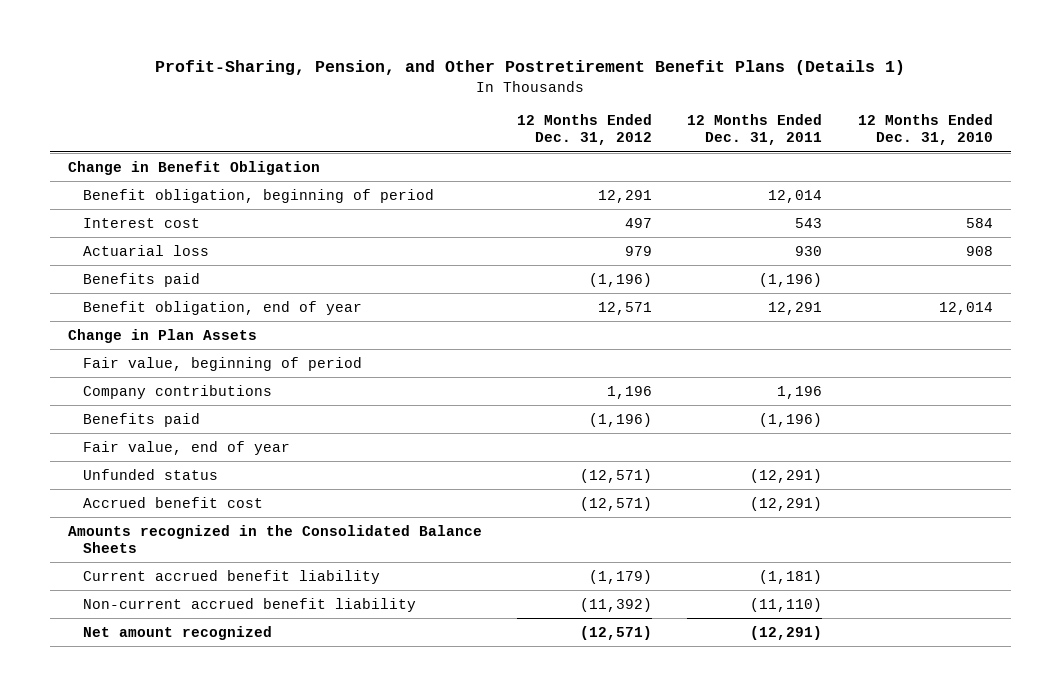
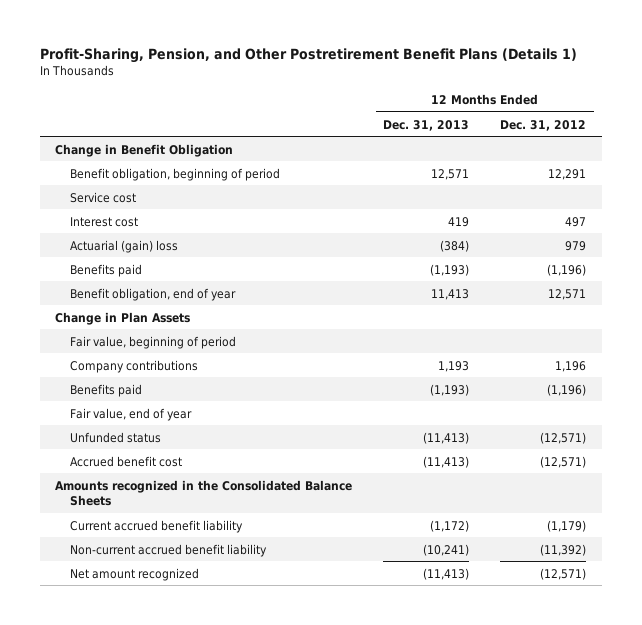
[687,114,823,146] 12 Months Ended Dec. 31, 2011 -> none
[857,114,993,146] 12 Months Ended Dec. 31, 2010 -> none
none -> [383,119,470,131] Dec. 31, 2013
none -> [69,191,136,203] Service cost
[82,244,209,256] Actuarial loss -> [69,239,178,253] Actuarial (gain) loss

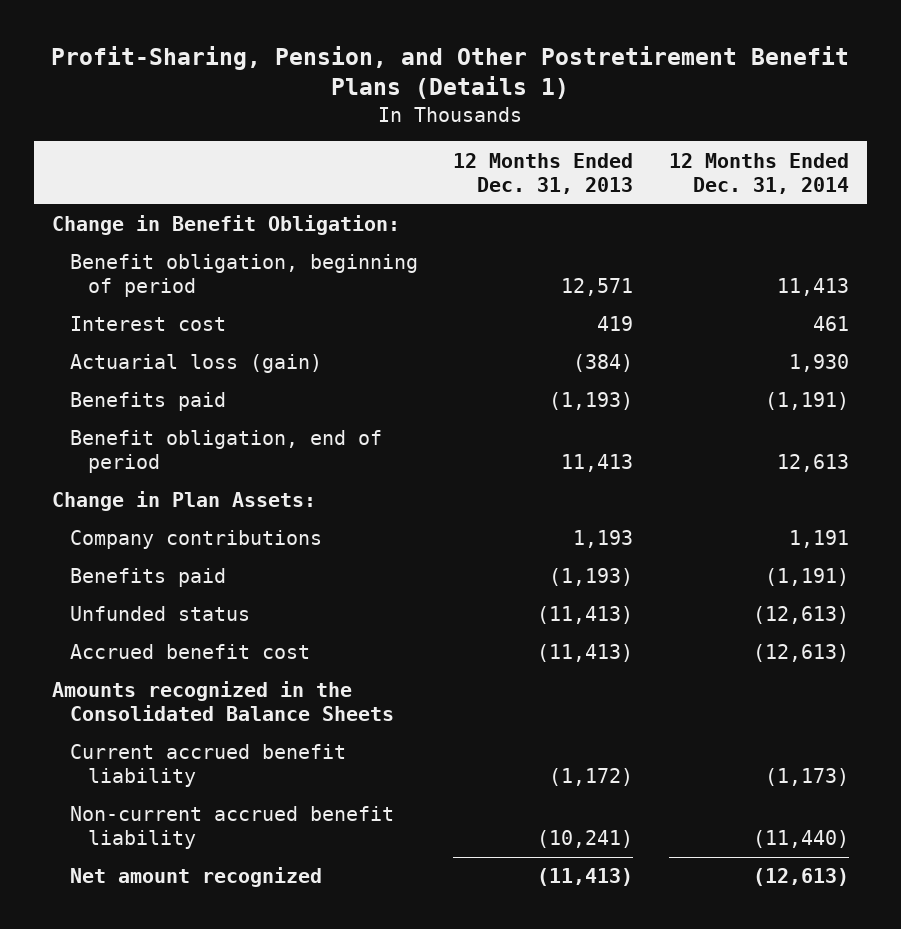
[500,119,587,131] Dec. 31, 2012 -> none
none -> [668,152,849,194] 12 Months Ended Dec. 31, 2014
[55,143,234,157] Change in Benefit Obligation -> [51,215,400,236] Change in Benefit Obligation:
[69,191,136,203] Service cost -> none
[69,239,178,253] Actuarial (gain) loss -> [69,354,322,374] Actuarial loss (gain)
[69,335,236,349] Fair value, beginning of period -> none
[69,287,236,301] Benefit obligation, end of year -> [69,430,382,474] Benefit obligation, end of period
[55,311,191,325] Change in Plan Assets -> [51,491,316,512] Change in Plan Assets:
[69,407,192,421] Fair value, end of year -> none

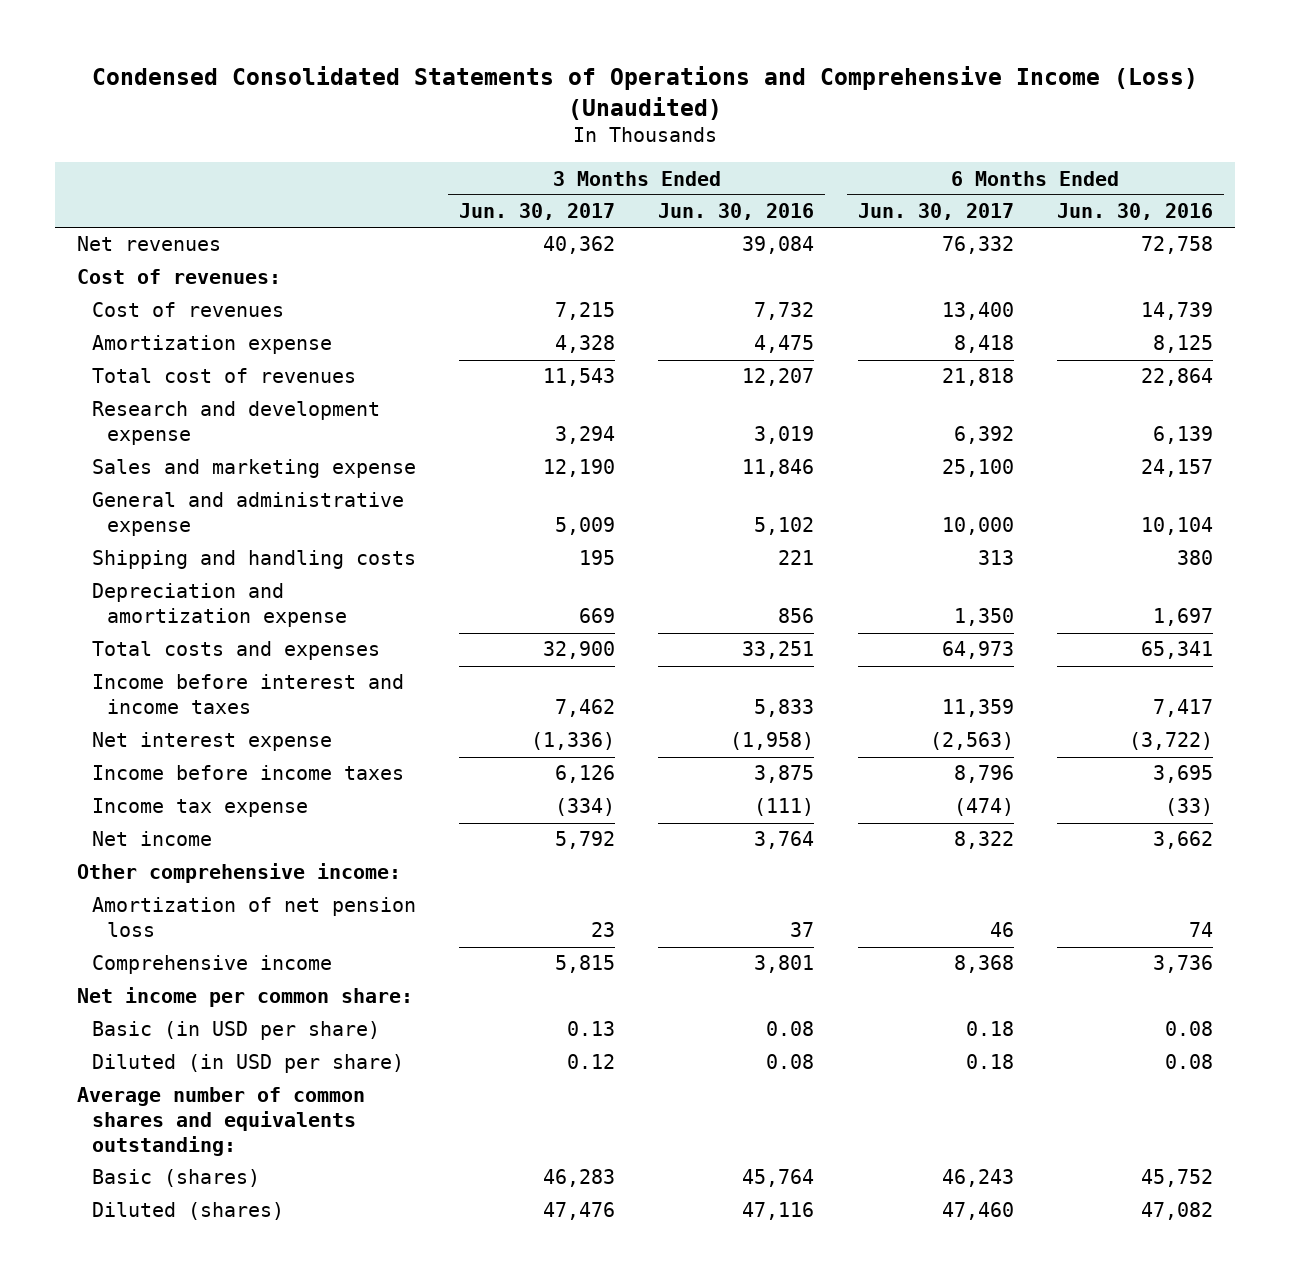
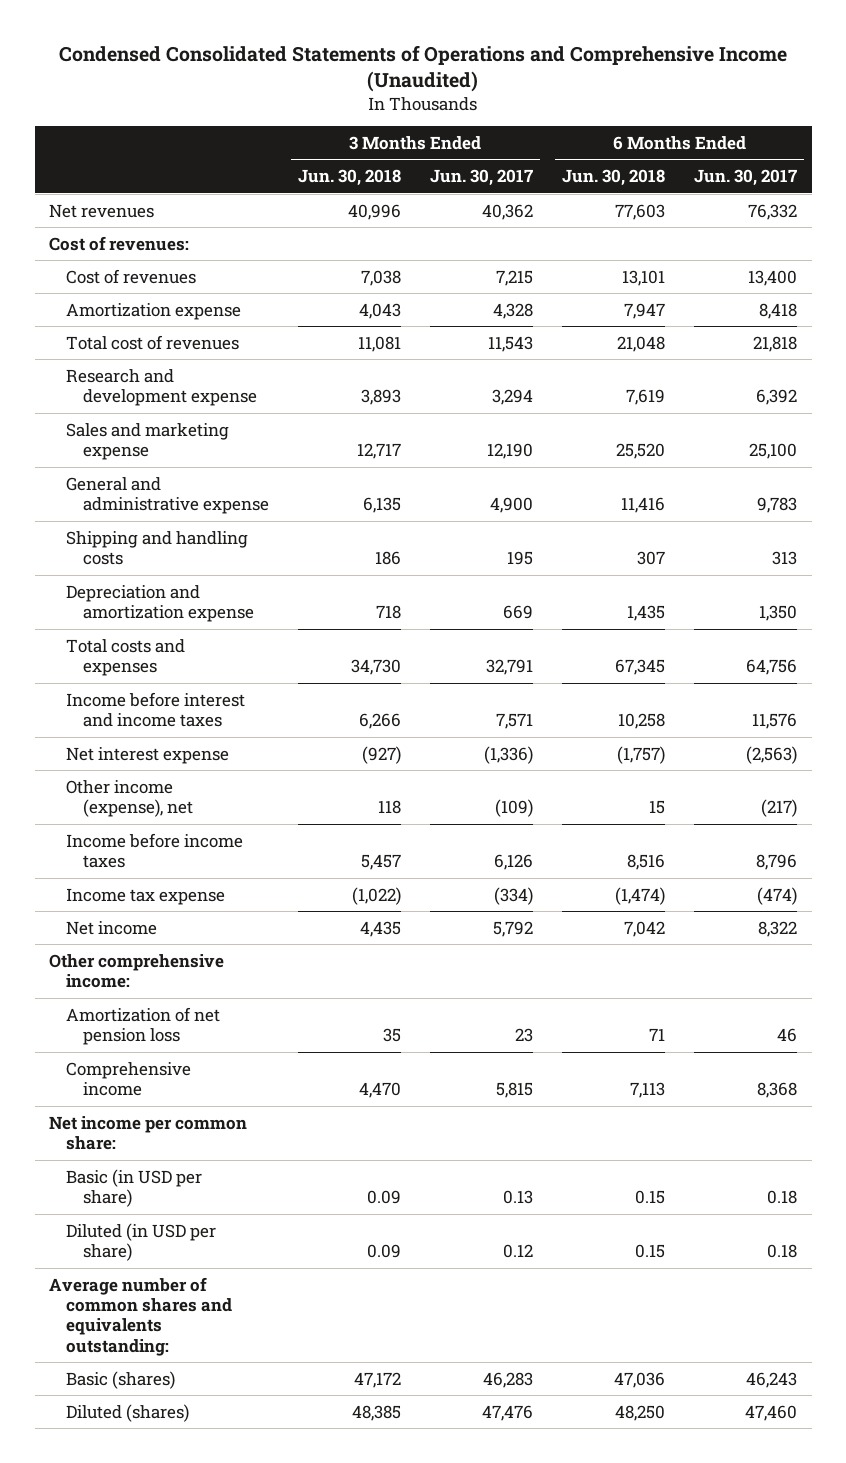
[91,66,1198,120] Condensed Consolidated Statements of Operations and Comprehensive Income (Loss) (Unaudited) -> [59,44,788,92] Condensed Consolidated Statements of Operations and Comprehensive Income (Unaudited)
[658,203,815,221] Jun. 30, 2016 -> none
[1056,203,1213,221] Jun. 30, 2016 -> none
none -> [297,169,401,187] Jun. 30, 2018
none -> [562,169,666,187] Jun. 30, 2018
[554,517,615,536] 5,009 -> [489,497,533,514] 4,900
[941,517,1014,536] 10,000 -> [757,497,798,514] 9,783
[542,641,615,660] 32,900 -> [485,659,533,676] 32,791
[941,641,1014,660] 64,973 -> [746,659,798,676] 64,756
[554,699,615,718] 7,462 -> [495,713,533,730] 7,571
[941,699,1014,718] 11,359 -> [752,713,798,730] 11,576
none -> [65,779,193,818] Other income (expense), net

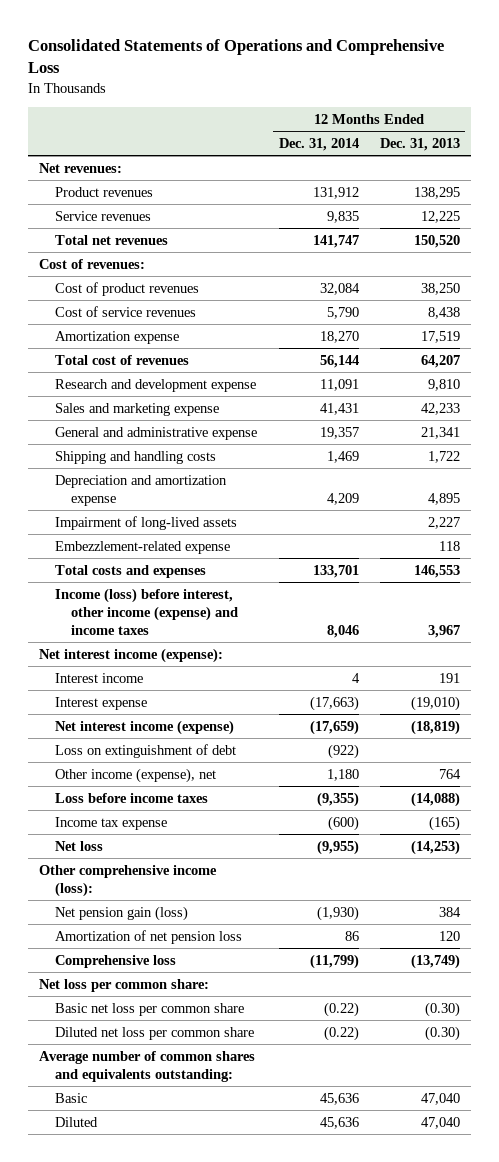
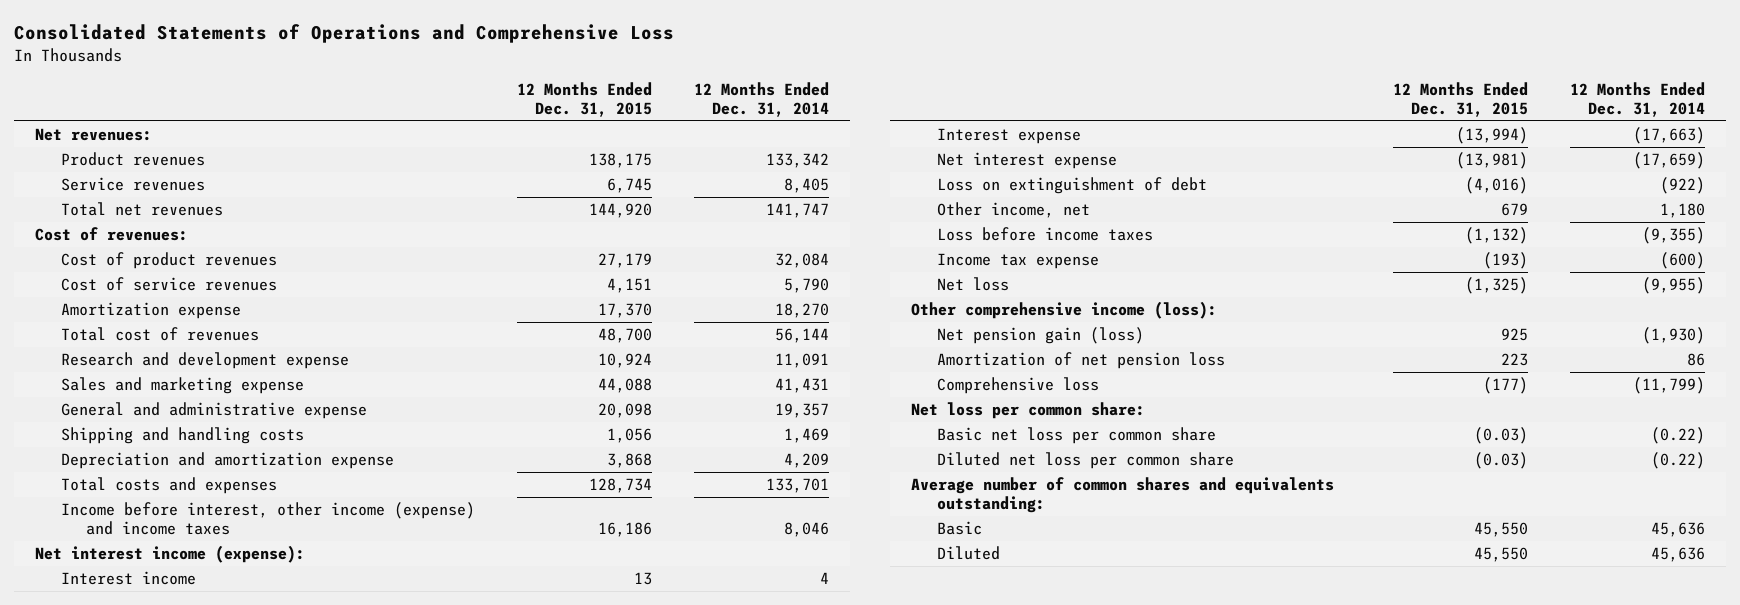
[379,138,460,152] Dec. 31, 2013 -> none
none -> [516,81,652,117] 12 Months Ended Dec. 31, 2015
[312,186,359,199] 131,912 -> [766,153,830,169] 133,342
[326,210,359,223] 9,835 -> [784,178,830,194] 8,405
[55,515,238,530] Impairment of long-lived assets -> none
[55,540,231,554] Embezzlement-related expense -> none
[55,587,239,636] Income (loss) before interest, other income (expense) and income taxes -> [60,502,475,536] Income before interest, other income (expense) and income taxes
[55,719,235,735] Net interest income (expense) -> [936,152,1117,170] Net interest expense
[55,767,217,783] Other income (expense), net -> [936,202,1090,219] Other income, net

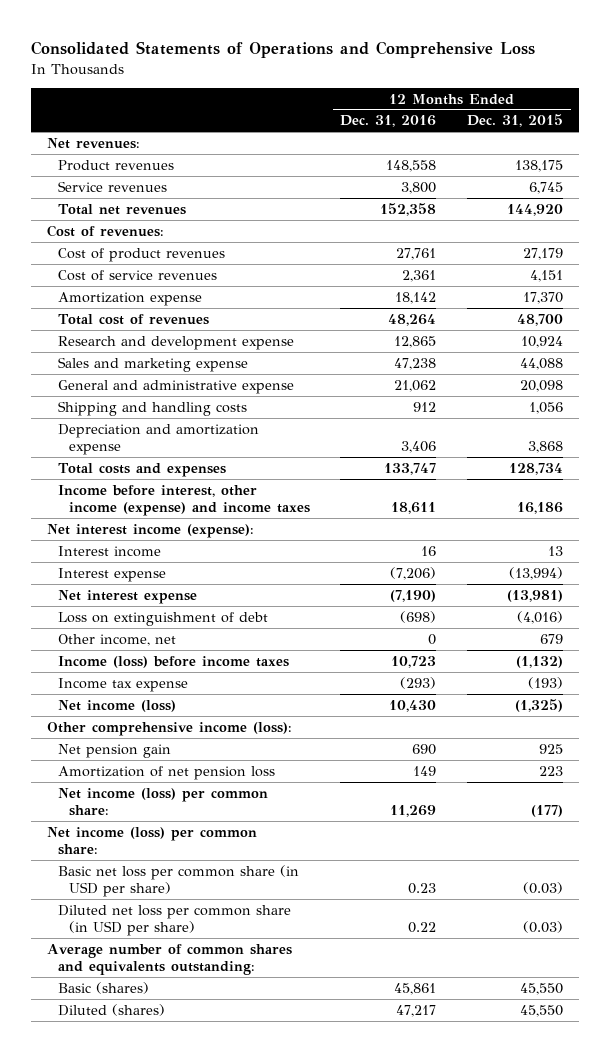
[694,81,830,117] 12 Months Ended Dec. 31, 2014 -> none
none -> [340,115,437,128] Dec. 31, 2016
[936,227,1153,242] Loss before income taxes -> [57,655,289,668] Income (loss) before income taxes
[936,277,1009,292] Net loss -> [57,699,176,712] Net income (loss)
[936,327,1144,345] Net pension gain (loss) -> [57,743,171,758] Net pension gain
[936,377,1099,395] Comprehensive loss -> [57,787,268,817] Net income (loss) per common share:
[911,402,1146,420] Net loss per common share: -> [46,826,257,856] Net income (loss) per common share:
[936,427,1216,445] Basic net loss per common share -> [57,864,299,898] Basic net loss per common share (in USD per share)
[936,452,1234,470] Diluted net loss per common share -> [57,904,291,937] Diluted net loss per common share (in USD per share)
[936,521,982,536] Basic -> [57,981,149,994] Basic (shares)
[936,546,1000,561] Diluted -> [57,1003,165,1016] Diluted (shares)

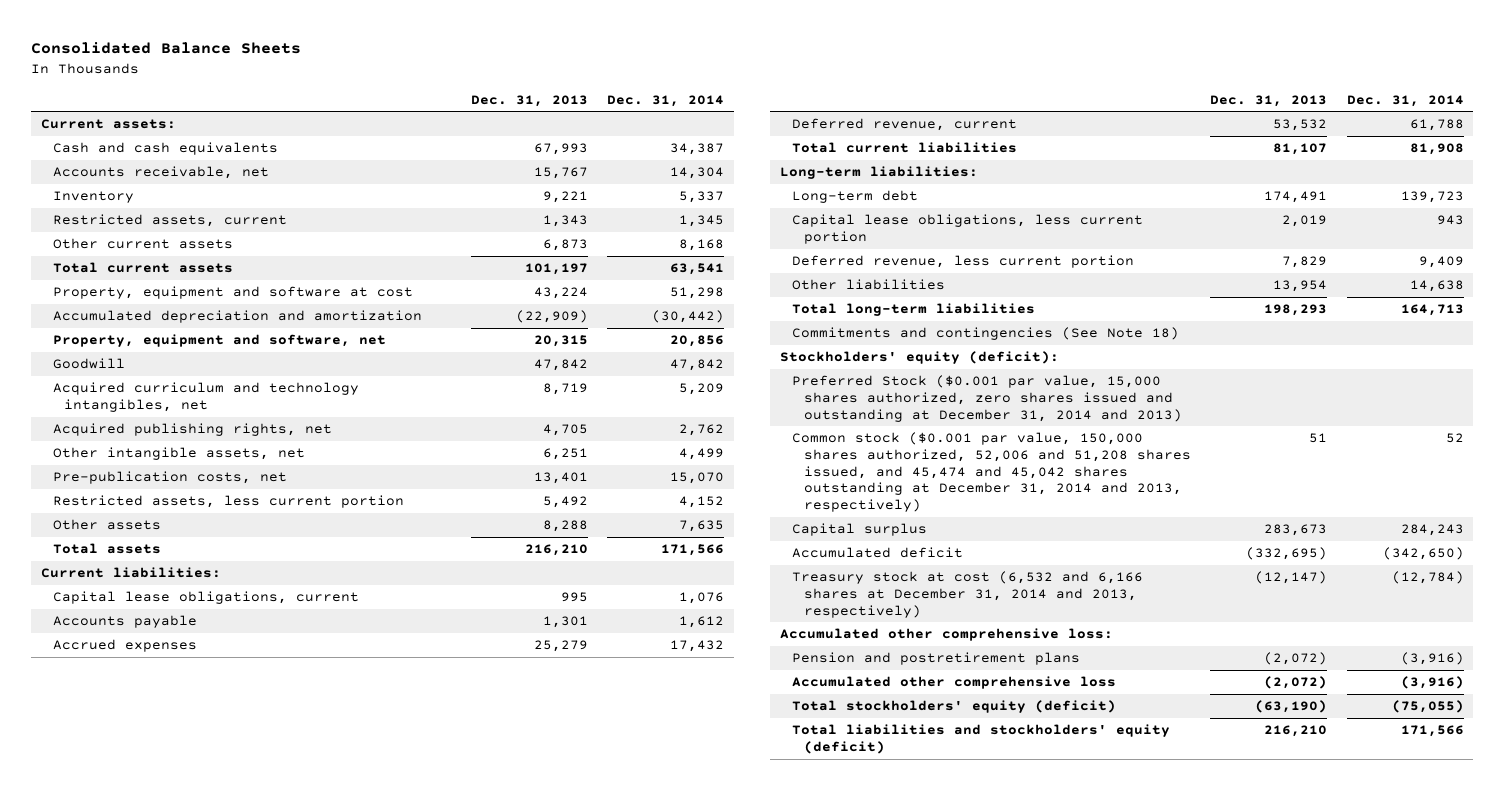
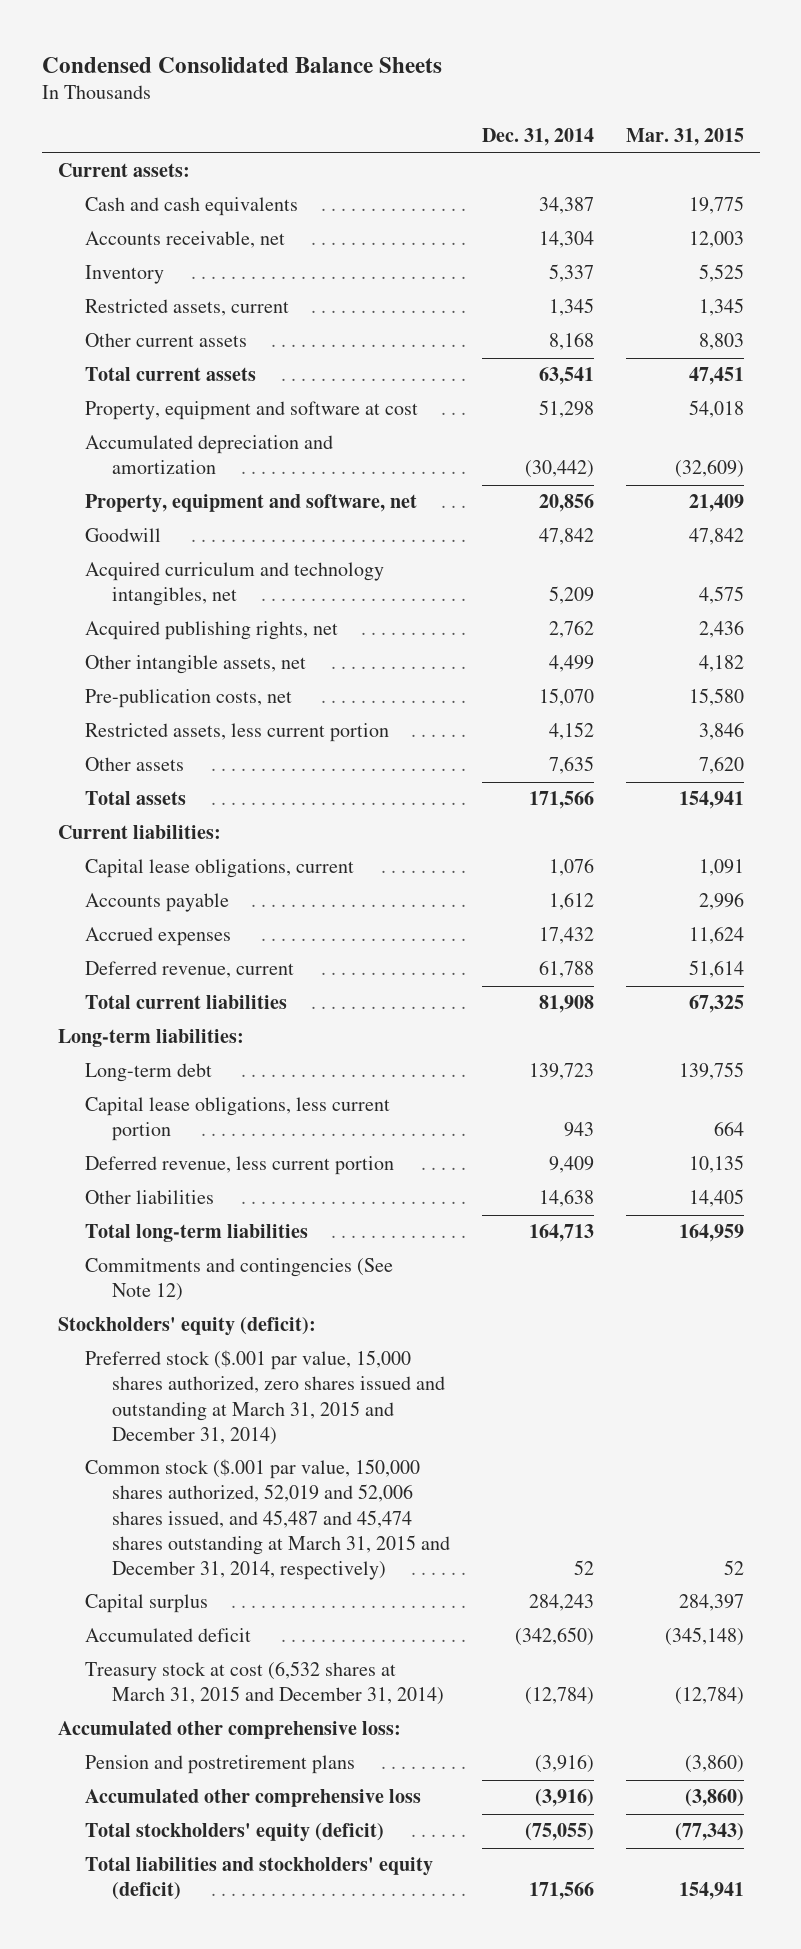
[30,42,301,55] Consolidated Balance Sheets -> [41,56,442,73] Condensed Consolidated Balance Sheets
[470,94,588,107] Dec. 31, 2013 -> none
none -> [625,128,744,147] Mar. 31, 2015
[791,327,1179,341] Commitments and contingencies (See Note 18) -> [84,1258,393,1302] Commitments and contingencies (See Note 12)
[791,375,1182,422] Preferred Stock ($0.001 par value, 15,000 shares authorized, zero shares issued and outstanding at December 31, 2014 and 2013) -> [84,1350,445,1445] Preferred stock ($.001 par value, 15,000 shares authorized, zero shares issued and outstanding at March 31, 2015 and December 31, 2014)
[791,432,1191,512] Common stock ($0.001 par value, 150,000 shares authorized, 52,006 and 51,208 shares issued, and 45,474 and 45,042 shares outstanding at December 31, 2014 and 2013, respectively) -> [84,1459,450,1580] Common stock ($.001 par value, 150,000 shares authorized, 52,019 and 52,006 shares issued, and 45,487 and 45,474 shares outstanding at March 31, 2015 and December 31, 2014, respectively)
[791,571,1143,618] Treasury stock at cost (6,532 and 6,166 shares at December 31, 2014 and 2013, respectively) -> [84,1661,444,1706] Treasury stock at cost (6,532 shares at March 31, 2015 and December 31, 2014)

